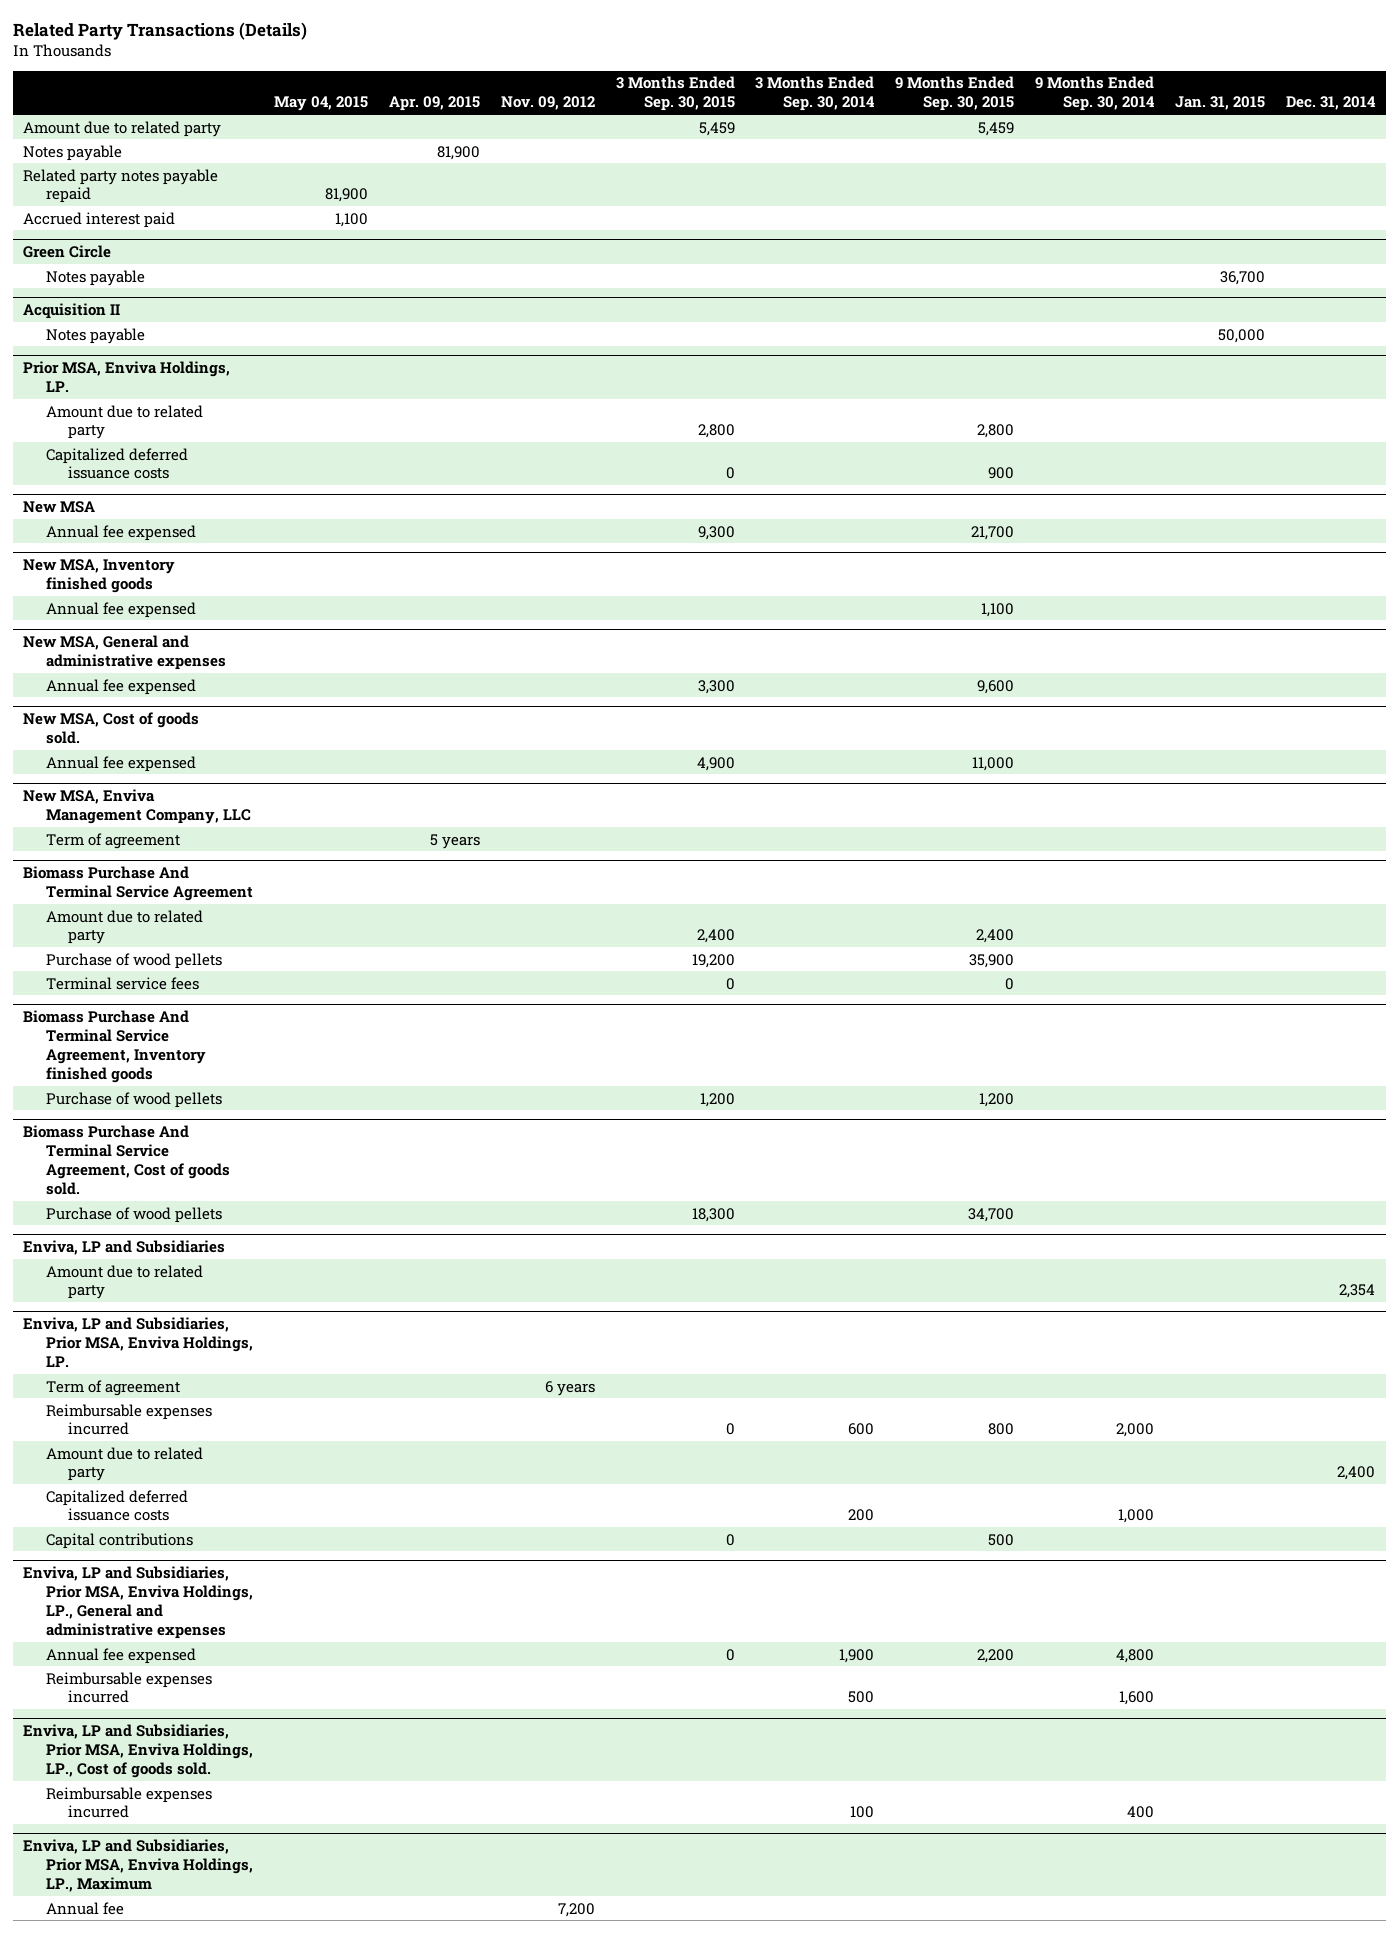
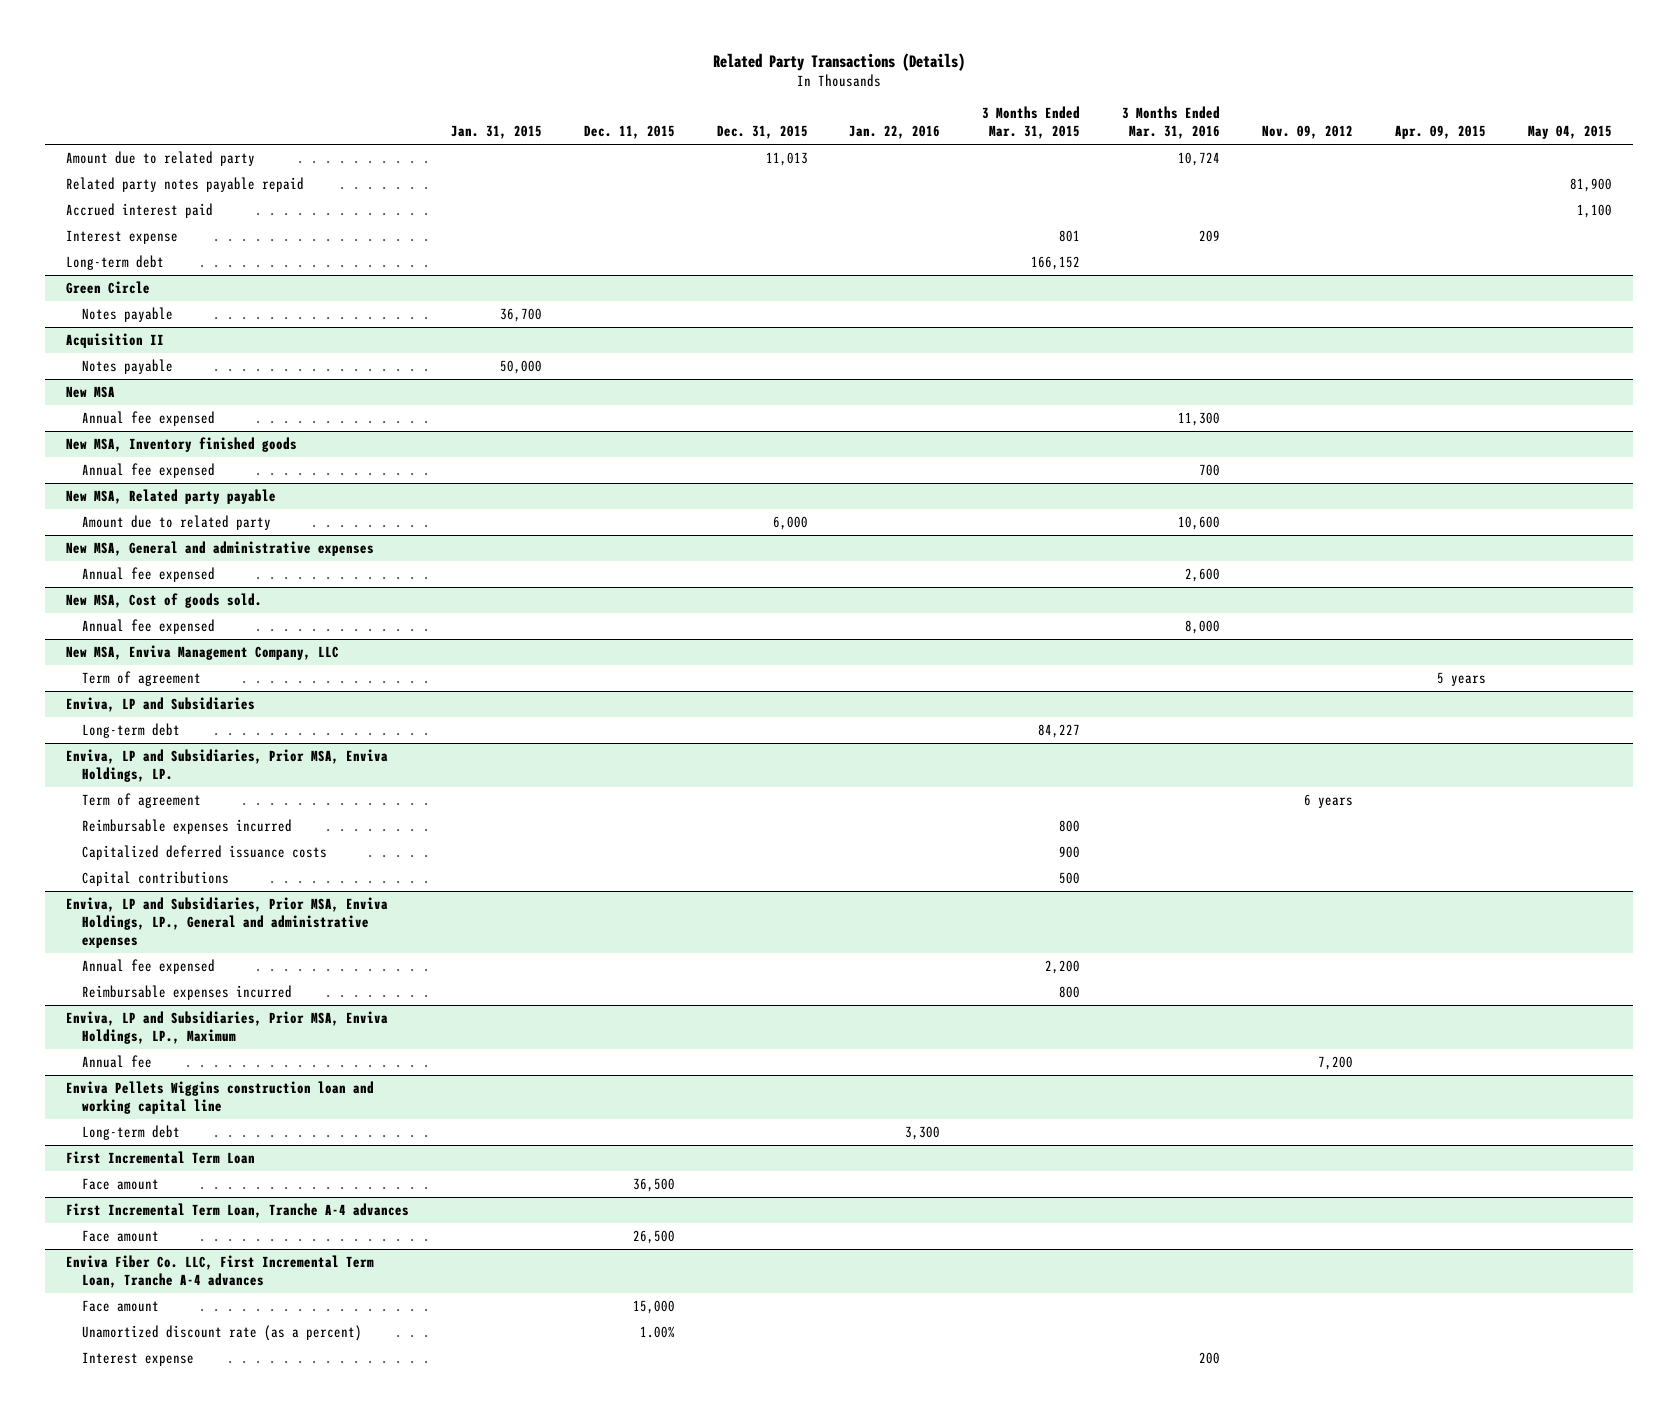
[615,76,735,112] 3 Months Ended Sep. 30, 2015 -> none
[755,76,876,112] 3 Months Ended Sep. 30, 2014 -> none
[895,76,1015,112] 9 Months Ended Sep. 30, 2015 -> none
[1035,76,1156,112] 9 Months Ended Sep. 30, 2014 -> none
[1286,96,1377,111] Dec. 31, 2014 -> none
none -> [583,125,675,140] Dec. 11, 2015
none -> [716,125,808,140] Dec. 31, 2015
none -> [849,125,941,140] Jan. 22, 2016
none -> [982,106,1081,140] 3 Months Ended Mar. 31, 2015
none -> [1122,106,1221,140] 3 Months Ended Mar. 31, 2016
[23,144,123,161] Notes payable -> none
none -> [65,229,178,244] Interest expense
none -> [65,254,164,270] Long-term debt
[23,361,231,392] Prior MSA, Enviva Holdings, LP. -> none
[45,404,203,440] Amount due to related party -> none
[45,447,188,480] Capitalized deferred issuance costs -> none
none -> [65,488,276,504] New MSA, Related party payable
none -> [81,514,271,530] Amount due to related party
[23,866,253,901] Biomass Purchase And Terminal Service Agreement -> none
[45,909,203,945] Amount due to related party -> none
[45,952,222,969] Purchase of wood pellets -> none
[45,976,199,990] Terminal service fees -> none
[23,1010,206,1083] Biomass Purchase And Terminal Service Agreement, Inventory finished goods -> none
[45,1091,222,1108] Purchase of wood pellets -> none
[23,1125,230,1195] Biomass Purchase And Terminal Service Agreement, Cost of goods sold. -> none
[45,1206,222,1223] Purchase of wood pellets -> none
[45,1264,203,1300] Amount due to related party -> none
none -> [81,722,180,738] Long-term debt
[45,1446,203,1482] Amount due to related party -> none
[23,1724,253,1778] Enviva, LP and Subsidiaries, Prior MSA, Enviva Holdings, LP., Cost of goods sold. -> none
[45,1786,212,1819] Reimbursable expenses incurred -> none
none -> [65,1080,374,1114] Enviva Pellets Wiggins construction loan and working capital line
none -> [81,1124,180,1140] Long-term debt
none -> [65,1150,255,1164] First Incremental Term Loan
none -> [81,1177,159,1190] Face amount
none -> [65,1202,409,1218] First Incremental Term Loan, Tranche A-4 advances
none -> [81,1229,159,1242] Face amount
none -> [65,1254,374,1288] Enviva Fiber Co. LLC, First Incremental Term Loan, Tranche A-4 advances
none -> [81,1299,159,1312] Face amount
none -> [81,1324,362,1341] Unamortized discount rate (as a percent)
none -> [81,1351,194,1366] Interest expense

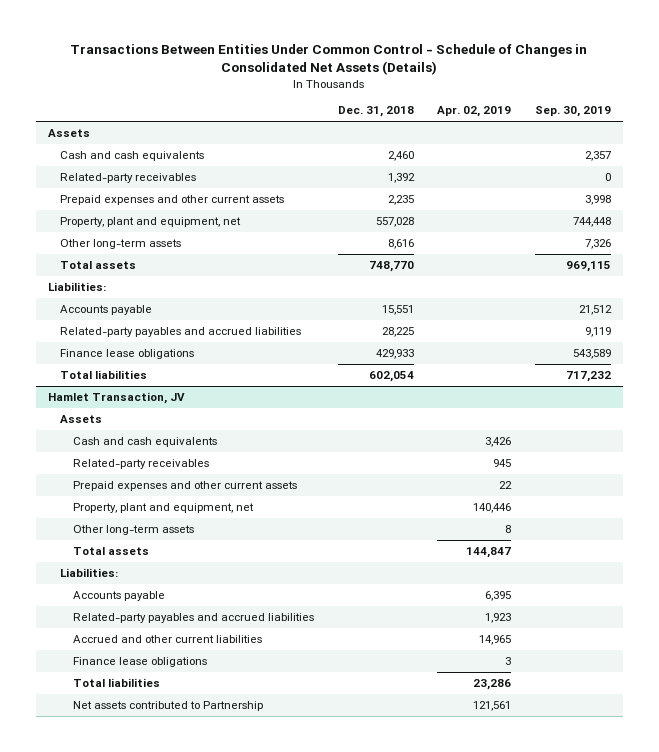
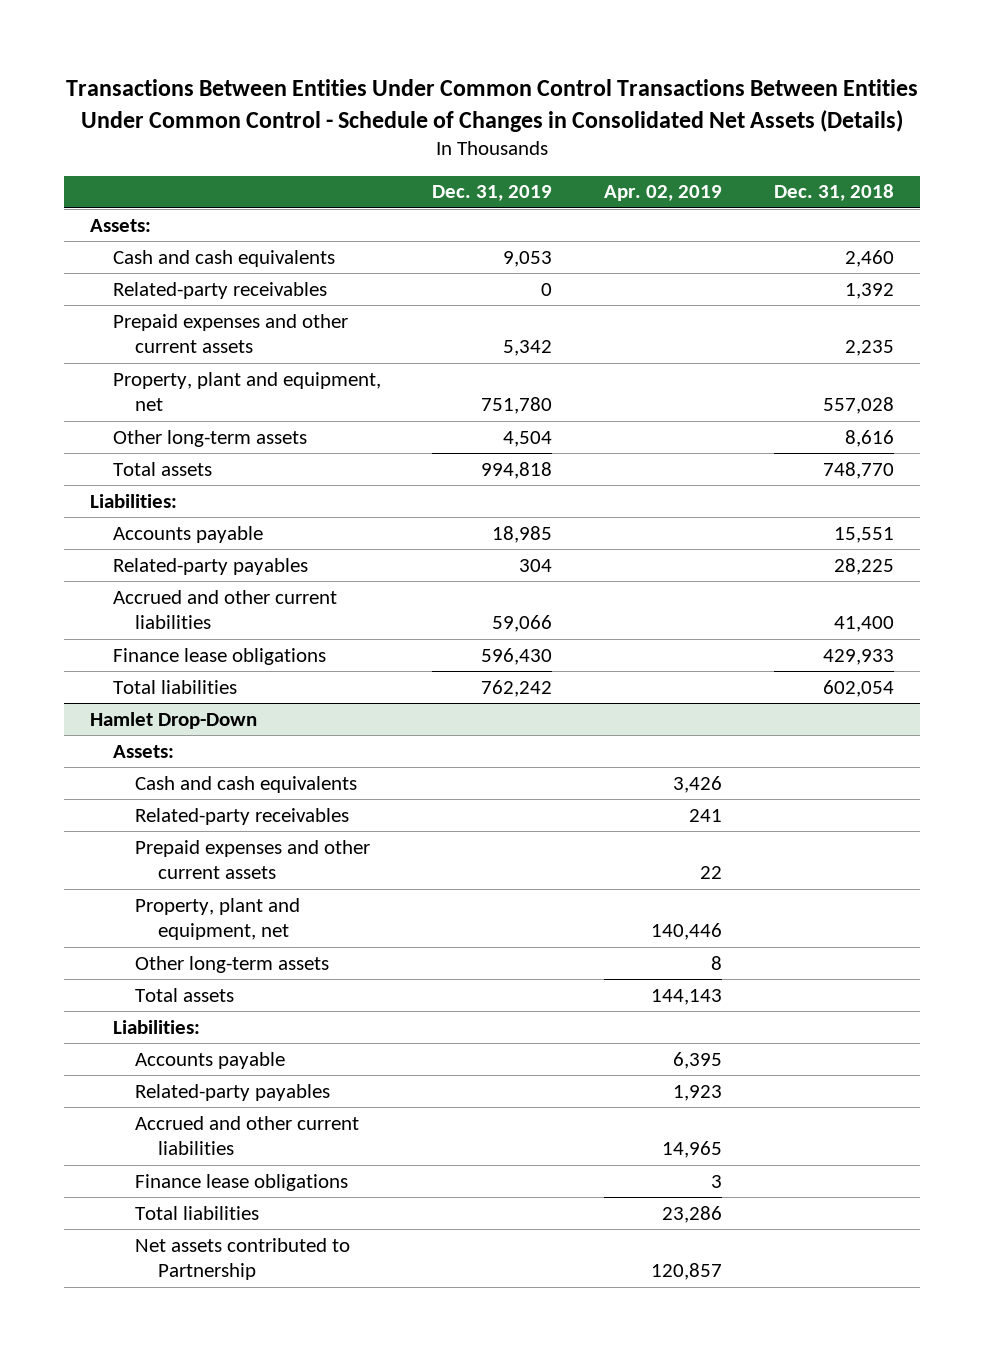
[70,43,588,76] Transactions Between Entities Under Common Control - Schedule of Changes in Consolidated Net Assets (Details) -> [66,78,919,132] Transactions Between Entities Under Common Control Transactions Between Entities Under Common Control - Schedule of Changes in Consolidated Net Assets (Details)
[535,106,612,118] Sep. 30, 2019 -> none
none -> [432,185,553,202] Dec. 31, 2019
[47,129,90,138] Assets -> [90,218,152,232] Assets:
[60,327,302,338] Related-party payables and accrued liabilities -> [112,557,308,575] Related-party payables
none -> [112,589,337,630] Accrued and other current liabilities
[47,392,185,405] Hamlet Transaction, JV -> [90,711,258,729] Hamlet Drop-Down
[60,415,103,424] Assets -> [112,744,174,758] Assets:
[493,459,512,468] 945 -> [689,808,723,822] 241
[466,547,512,559] 144,847 -> [651,988,723,1005] 144,143
[72,613,314,624] Related-party payables and accrued liabilities -> [135,1083,331,1101] Related-party payables
[473,701,512,712] 121,561 -> [651,1263,723,1281] 120,857

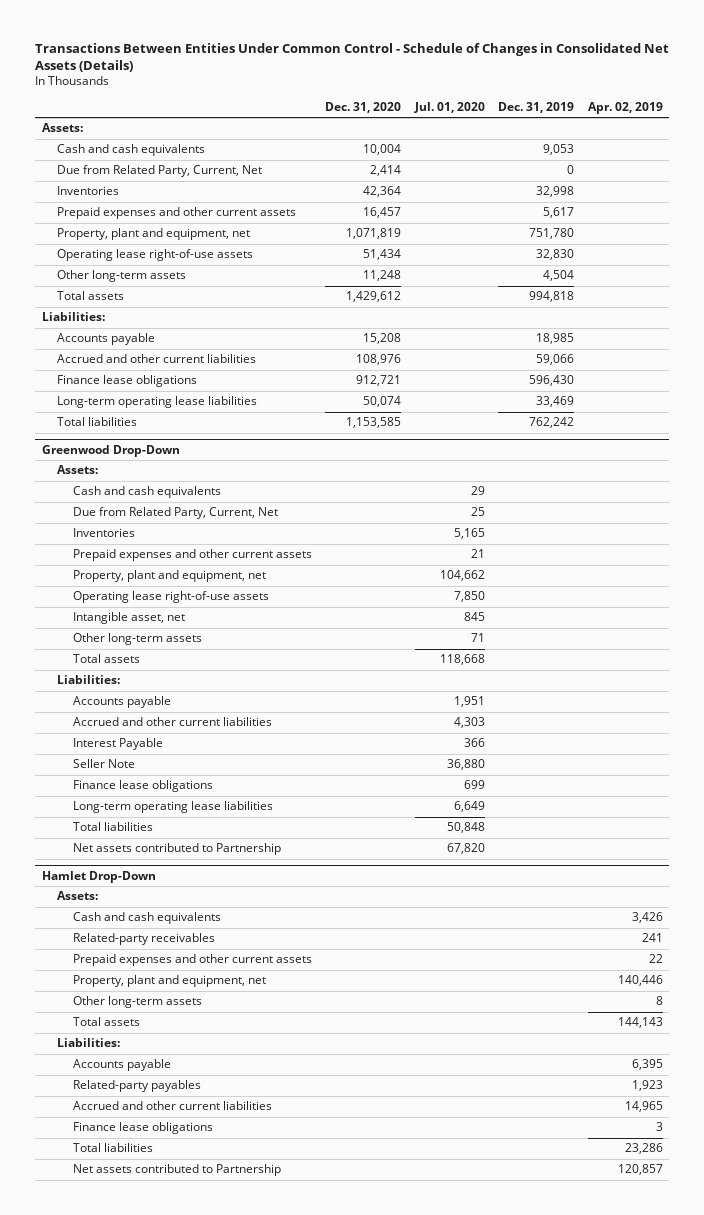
[66,78,919,132] Transactions Between Entities Under Common Control Transactions Between Entities Under Common Control - Schedule of Changes in Consolidated Net Assets (Details) -> [35,42,670,73] Transactions Between Entities Under Common Control - Schedule of Changes in Consolidated Net Assets (Details)
[774,184,895,202] Dec. 31, 2018 -> none
none -> [325,101,402,113] Dec. 31, 2020
none -> [413,101,485,113] Jul. 01, 2020
[112,281,327,299] Related-party receivables -> none
none -> [57,165,263,178] Due from Related Party, Current, Net
none -> [57,186,120,196] Inventories
[503,340,553,357] 5,342 -> [543,207,575,219] 5,617
none -> [57,249,254,262] Operating lease right-of-use assets
[112,557,308,575] Related-party payables -> none
none -> [57,396,258,409] Long-term operating lease liabilities
none -> [41,445,180,458] Greenwood Drop-Down
none -> [57,465,99,475] Assets:
none -> [72,486,221,499] Cash and cash equivalents
none -> [72,507,278,520] Due from Related Party, Current, Net
none -> [72,528,135,538] Inventories
none -> [72,549,312,562] Prepaid expenses and other current assets
none -> [72,570,266,583] Property, plant and equipment, net
none -> [72,591,269,604] Operating lease right-of-use assets
none -> [72,612,185,625] Intangible asset, net
none -> [72,633,202,646] Other long-term assets
none -> [72,654,140,664] Total assets
none -> [57,675,121,685] Liabilities:
none -> [72,696,171,709] Accounts payable
none -> [72,717,272,727] Accrued and other current liabilities
none -> [72,738,163,751] Interest Payable
none -> [72,759,135,769] Seller Note
none -> [72,780,213,793] Finance lease obligations
none -> [72,801,273,814] Long-term operating lease liabilities
none -> [72,822,153,832] Total liabilities
none -> [72,843,281,856] Net assets contributed to Partnership

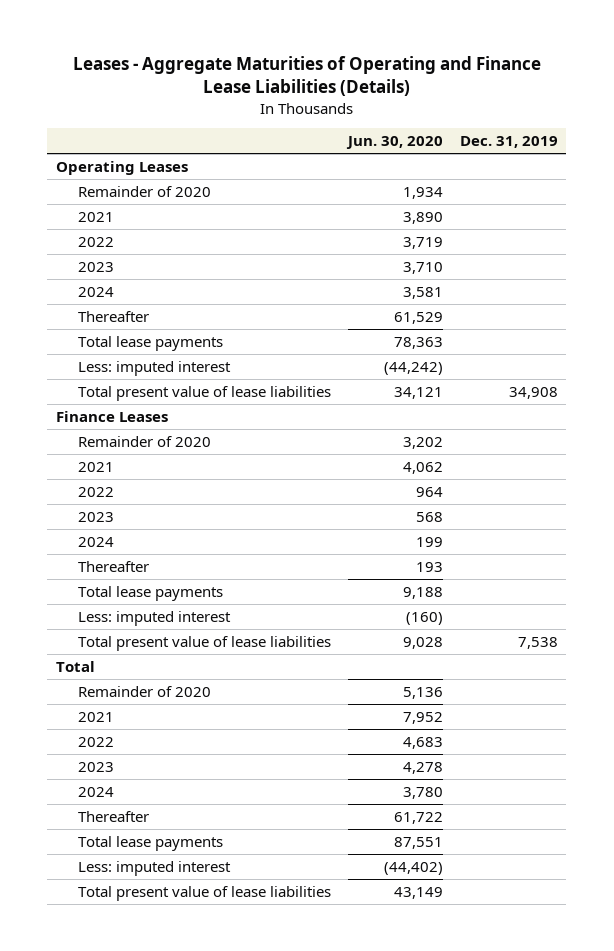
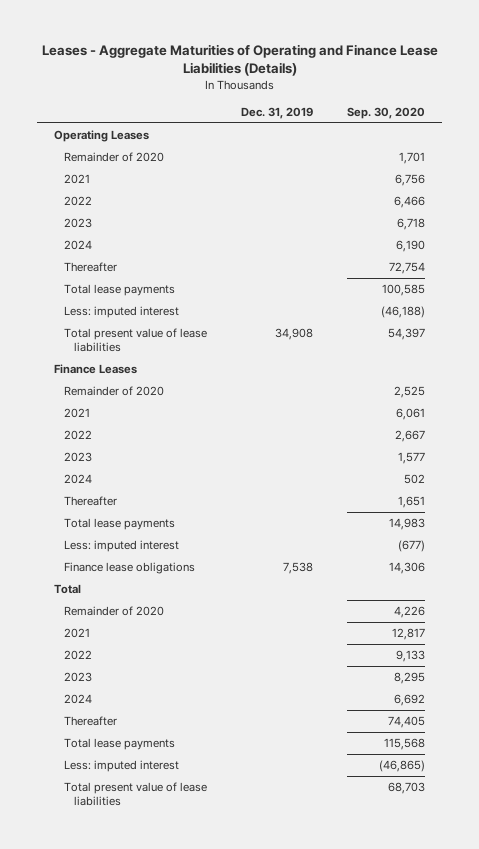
[345,136,443,150] Jun. 30, 2020 -> none
none -> [347,106,426,119] Sep. 30, 2020
[77,635,331,651] Total present value of lease liabilities -> [63,562,195,575] Finance lease obligations

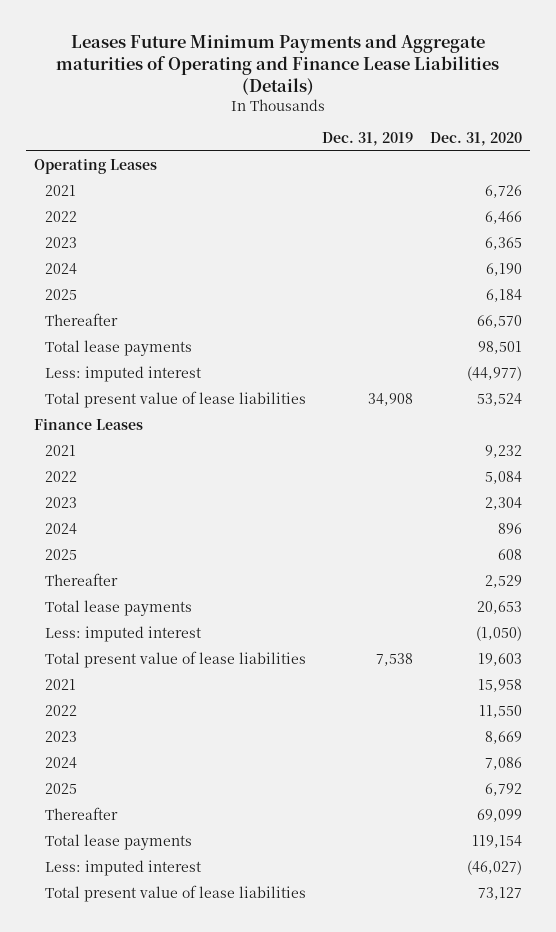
[41,43,438,76] Leases - Aggregate Maturities of Operating and Finance Lease Liabilities (Details) -> [55,33,499,95] Leases Future Minimum Payments and Aggregate maturities of Operating and Finance Lease Liabilities (Details)
[347,106,426,119] Sep. 30, 2020 -> none
none -> [429,132,522,147] Dec. 31, 2020
[63,152,164,163] Remainder of 2020 -> none
none -> [44,288,77,300] 2025
[63,386,164,397] Remainder of 2020 -> none
none -> [44,548,77,560] 2025
[53,584,81,595] Total -> none
[63,606,164,617] Remainder of 2020 -> none
[63,562,195,575] Finance lease obligations -> [44,650,306,668] Total present value of lease liabilities
none -> [44,782,77,794] 2025

